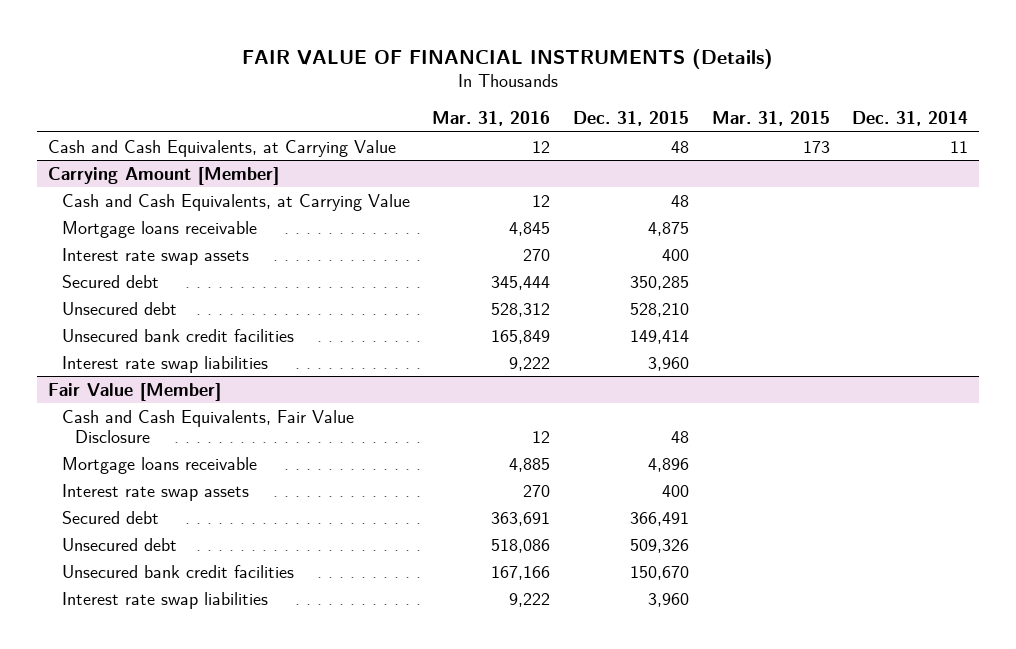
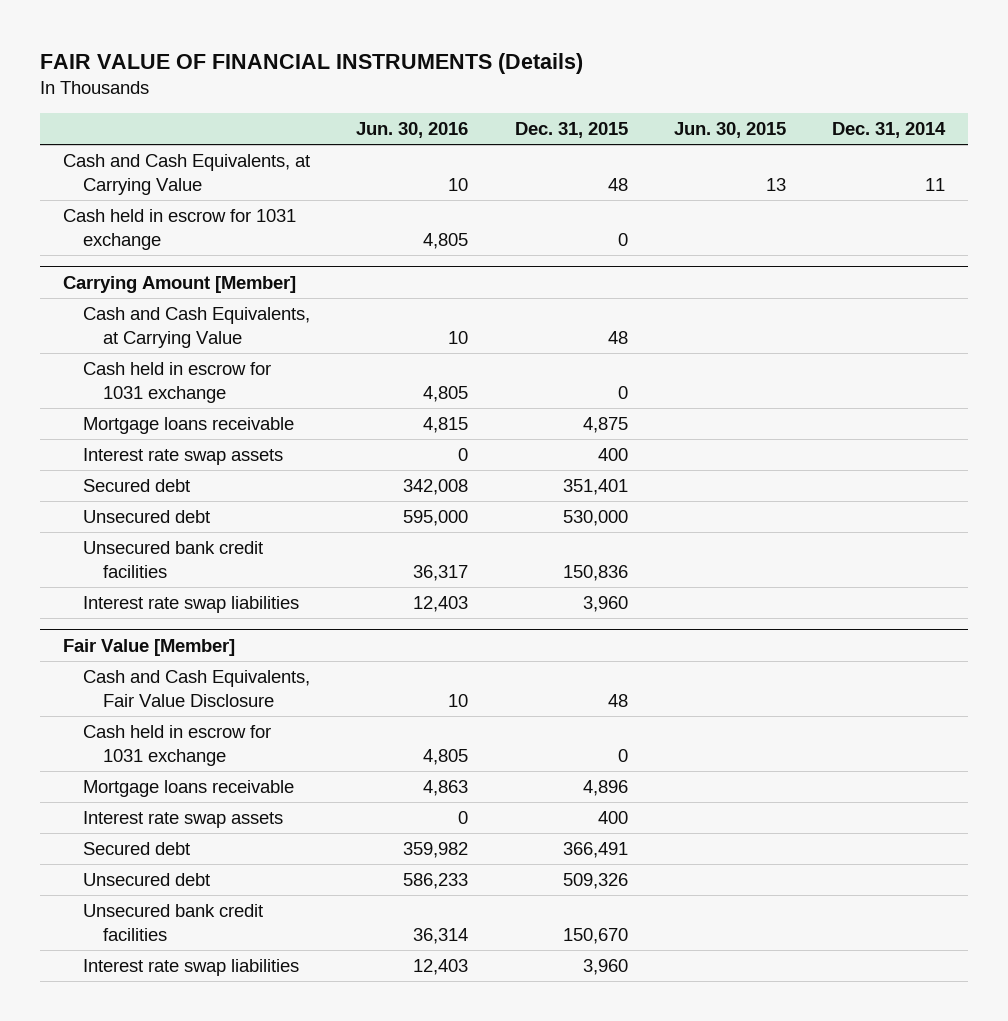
[432,111,551,127] Mar. 31, 2016 -> none
[711,111,830,127] Mar. 31, 2015 -> none
none -> [356,122,469,139] Jun. 30, 2016
none -> [673,122,786,139] Jun. 30, 2015
none -> [62,209,296,251] Cash held in escrow for 1031 exchange
none -> [82,362,271,404] Cash held in escrow for 1031 exchange
[629,275,689,290] 350,285 -> [562,479,628,496] 351,401
[629,302,689,317] 528,210 -> [562,510,628,527] 530,000
[629,329,689,344] 149,414 -> [562,565,628,582] 150,836
none -> [82,725,271,767] Cash held in escrow for 1031 exchange

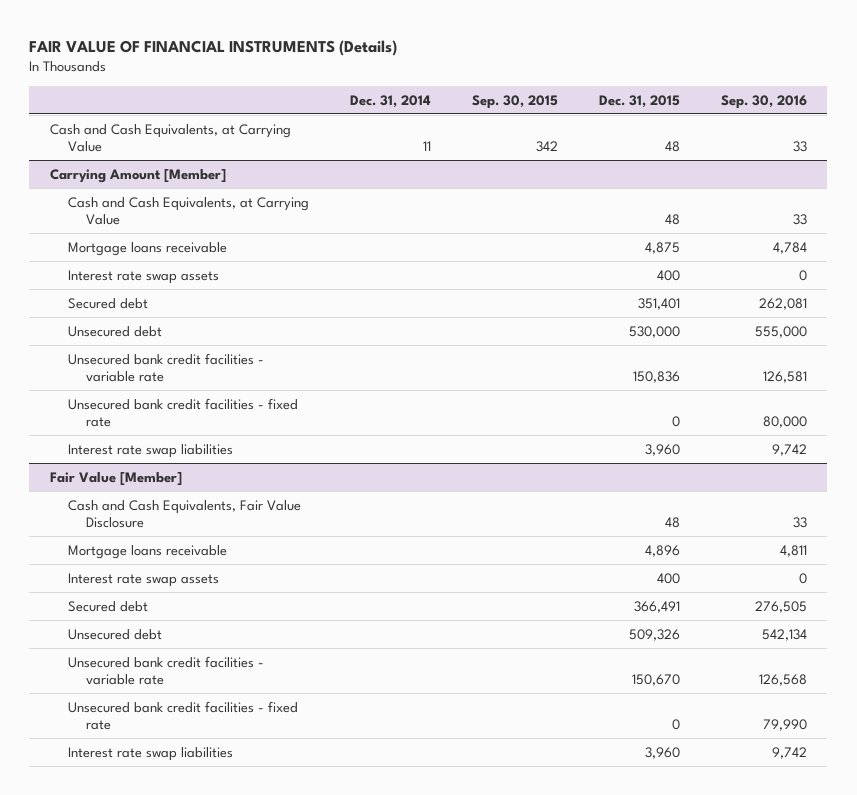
[356,122,469,139] Jun. 30, 2016 -> none
[673,122,786,139] Jun. 30, 2015 -> none
none -> [472,94,559,109] Sep. 30, 2015
none -> [720,94,807,109] Sep. 30, 2016
[62,209,296,251] Cash held in escrow for 1031 exchange -> none
[82,362,271,404] Cash held in escrow for 1031 exchange -> none
[82,541,263,579] Unsecured bank credit facilities -> [68,352,265,383] Unsecured bank credit facilities - variable rate
none -> [68,397,299,428] Unsecured bank credit facilities - fixed rate
[82,725,271,767] Cash held in escrow for 1031 exchange -> none
[82,904,263,942] Unsecured bank credit facilities -> [68,655,265,686] Unsecured bank credit facilities - variable rate
none -> [68,700,299,731] Unsecured bank credit facilities - fixed rate

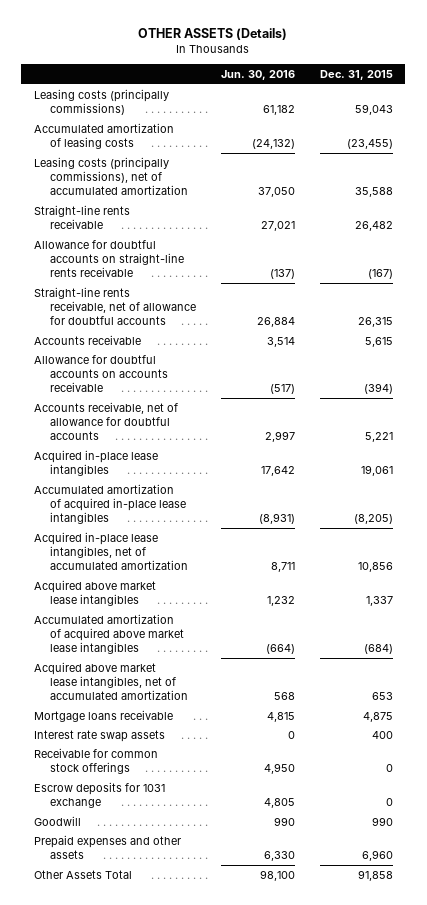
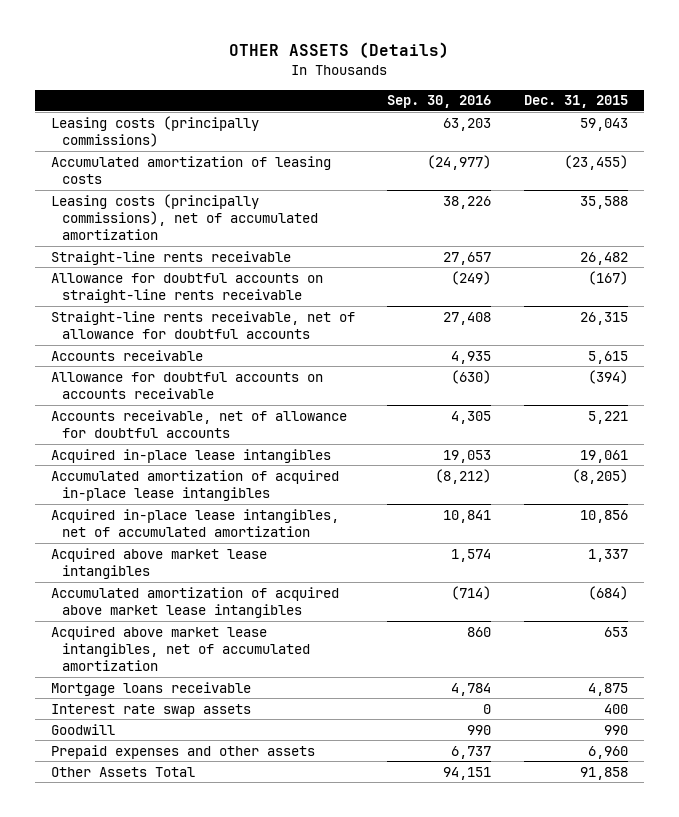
[220,69,295,80] Jun. 30, 2016 -> none
none -> [387,95,492,109] Sep. 30, 2016
[33,747,158,774] Receivable for common stock offerings -> none
[33,781,165,808] Escrow deposits for 1031 exchange -> none

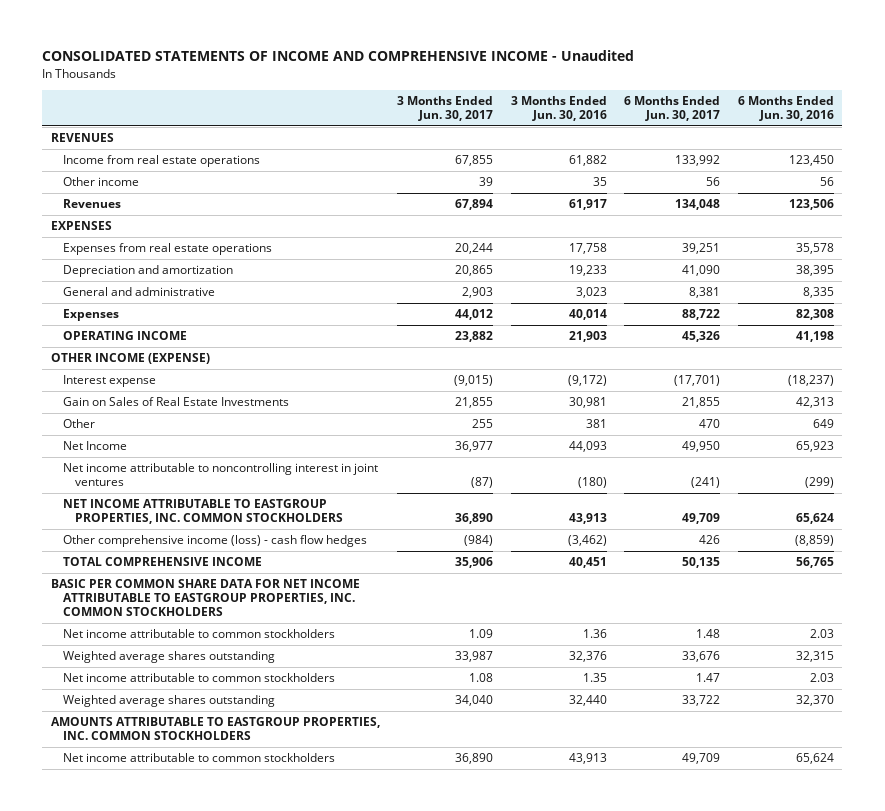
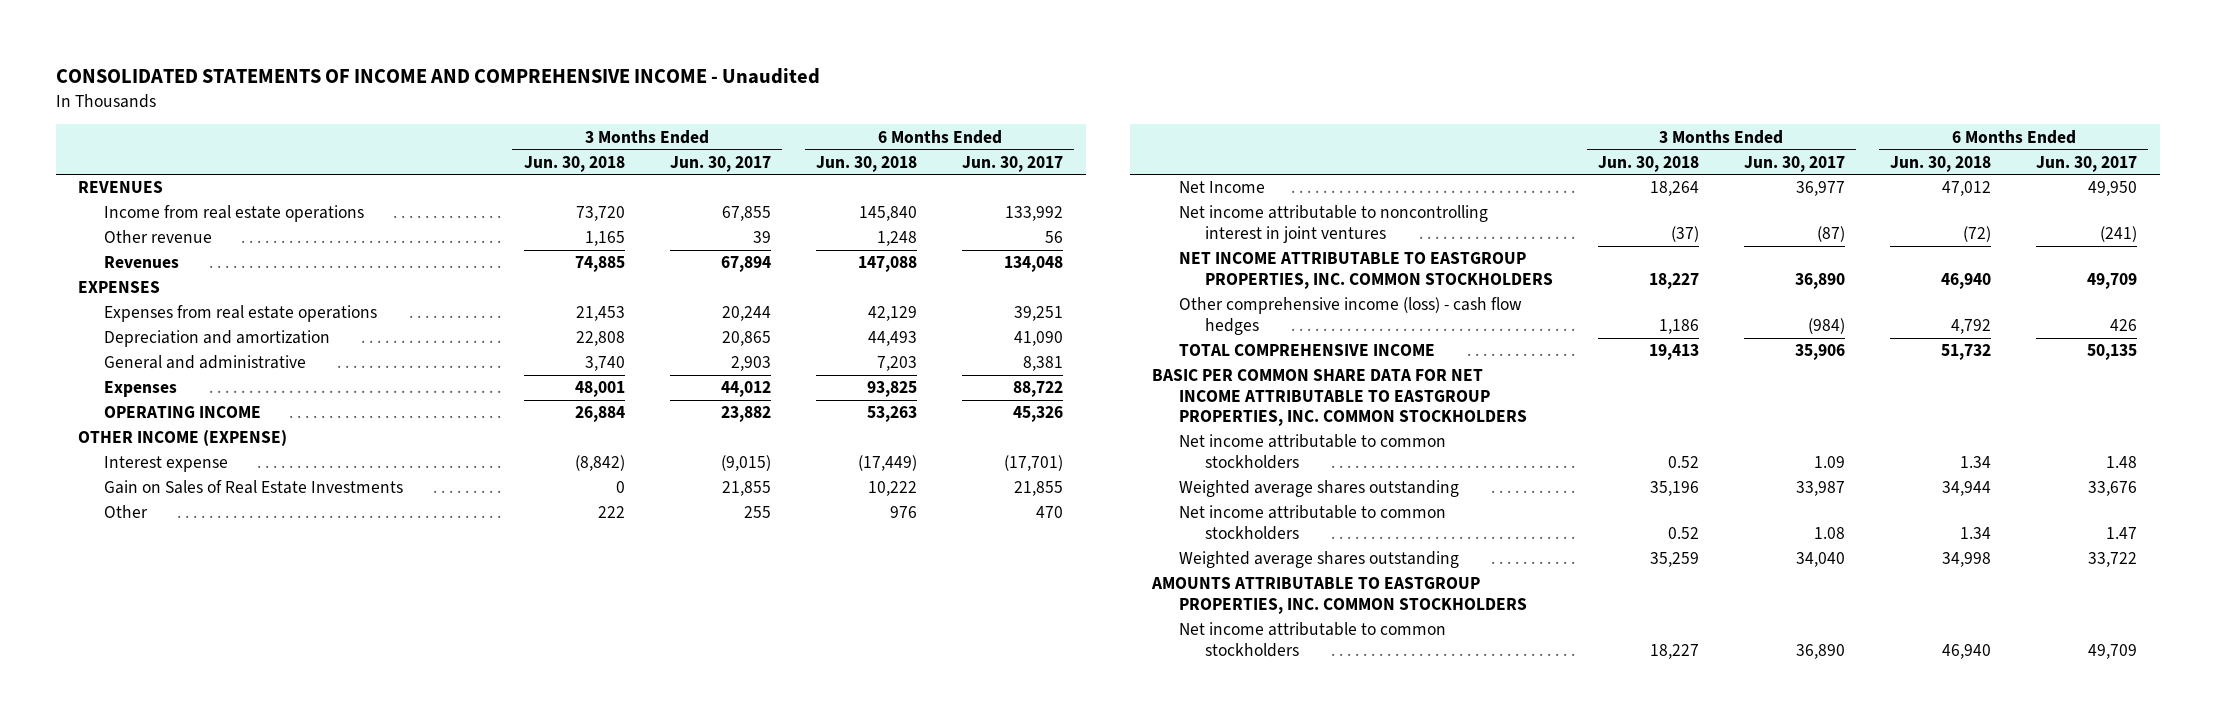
[510,95,607,122] 3 Months Ended Jun. 30, 2016 -> none
[737,95,834,122] 6 Months Ended Jun. 30, 2016 -> none
none -> [523,155,625,172] Jun. 30, 2018
none -> [816,155,918,172] Jun. 30, 2018
[63,177,140,187] Other income -> [104,230,213,244] Other revenue

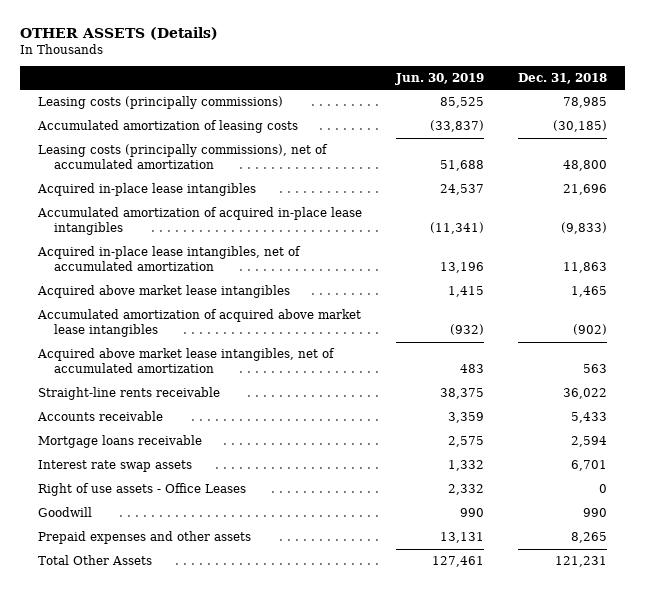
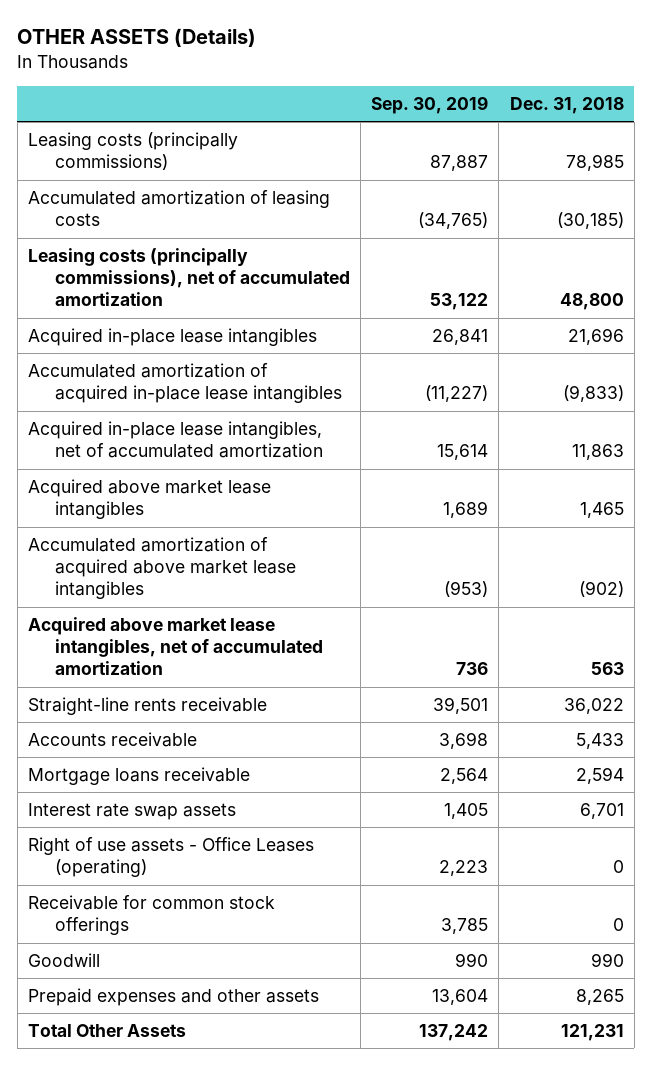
[395,72,485,85] Jun. 30, 2019 -> none
none -> [371,95,489,114] Sep. 30, 2019
[37,483,246,497] Right of use assets - Office Leases -> [27,837,314,878] Right of use assets - Office Leases (operating)
none -> [27,895,275,936] Receivable for common stock offerings

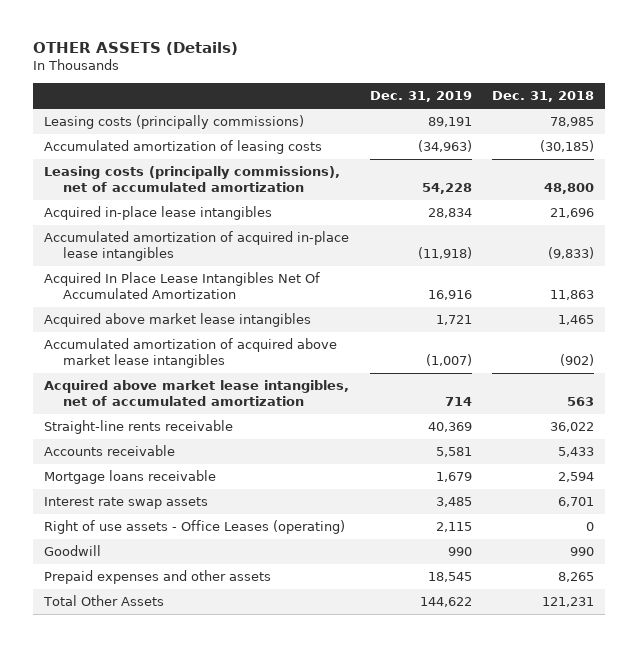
[371,95,489,114] Sep. 30, 2019 -> none
none -> [369,90,472,102] Dec. 31, 2019
[27,421,323,459] Acquired in-place lease intangibles, net of accumulated amortization -> [43,272,320,300] Acquired In Place Lease Intangibles Net Of Accumulated Amortization
[27,895,275,936] Receivable for common stock offerings -> none

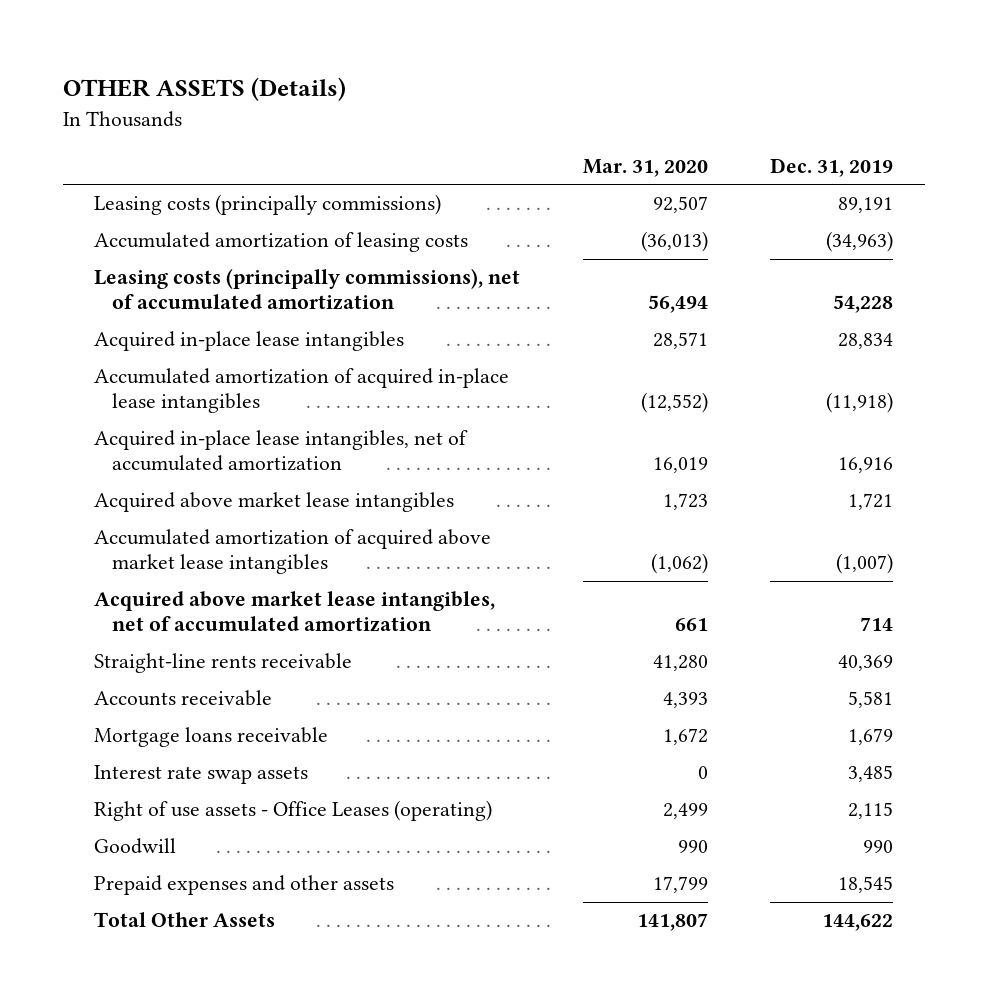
[492,90,595,102] Dec. 31, 2018 -> none
none -> [582,158,708,177] Mar. 31, 2020
[43,272,320,300] Acquired In Place Lease Intangibles Net Of Accumulated Amortization -> [93,430,468,472] Acquired in-place lease intangibles, net of accumulated amortization

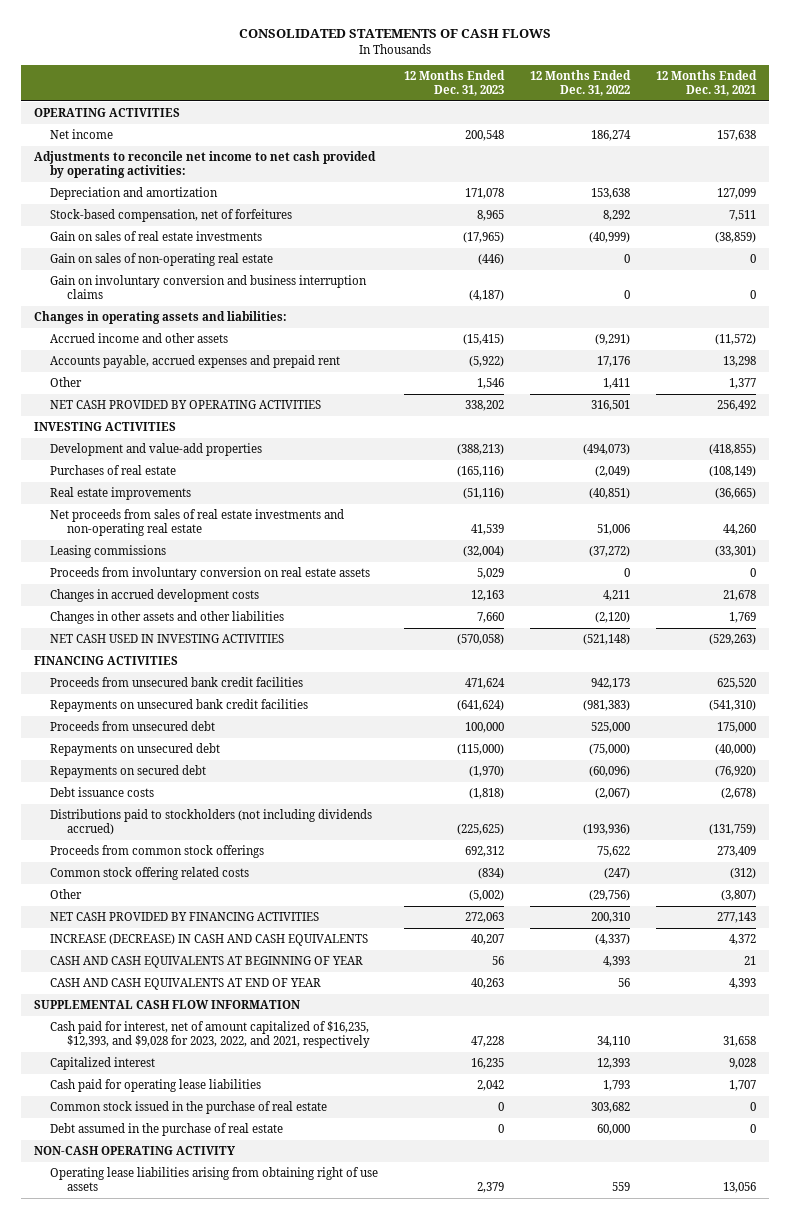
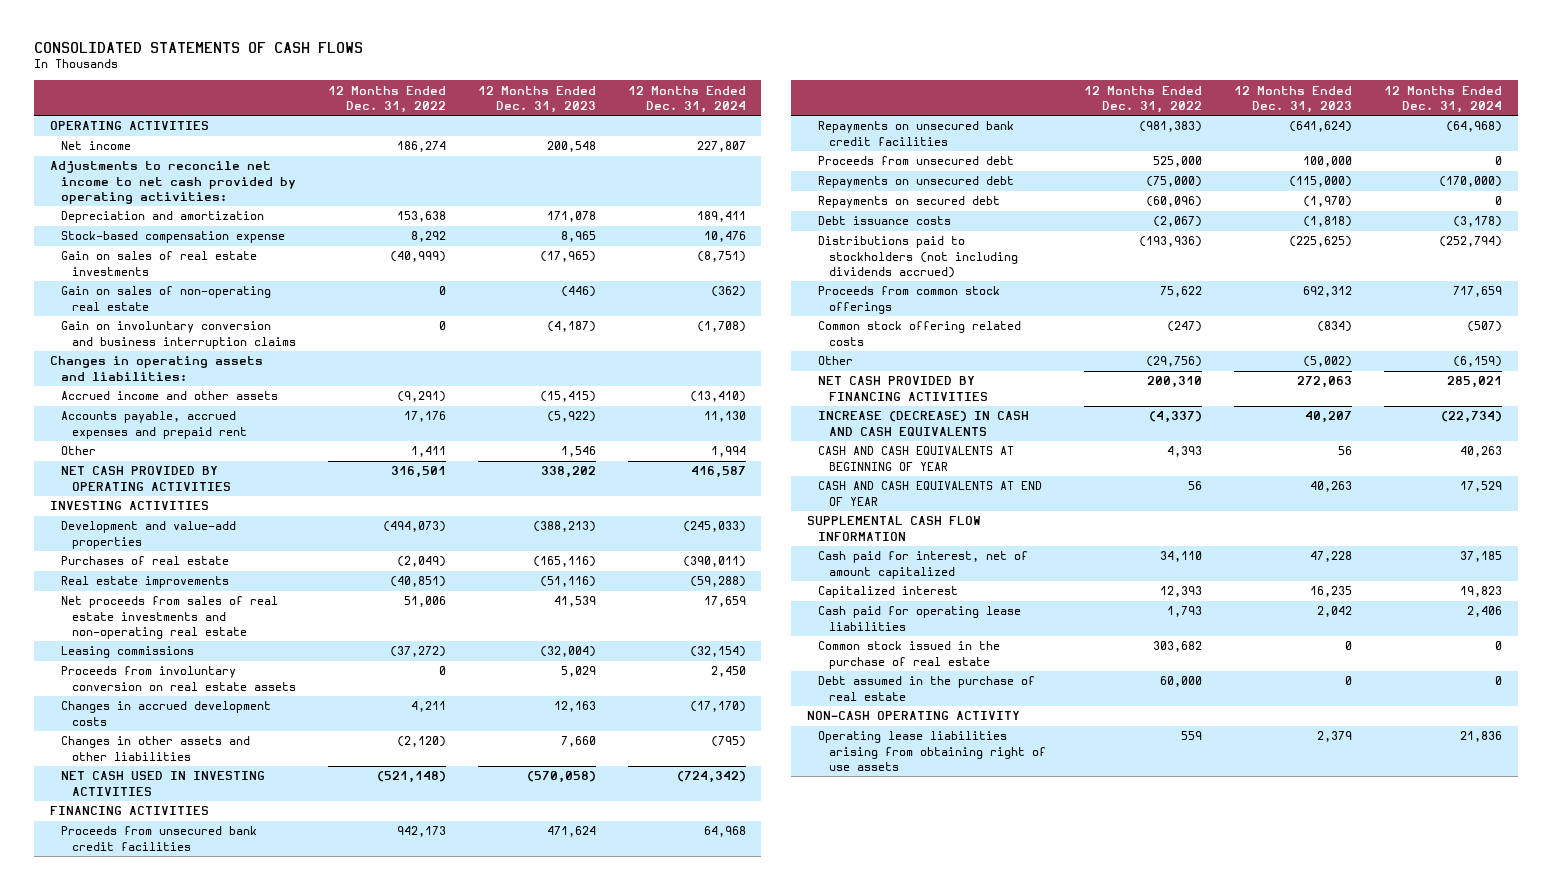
[656,69,758,96] 12 Months Ended Dec. 31, 2021 -> none
none -> [627,85,746,113] 12 Months Ended Dec. 31, 2024
[50,208,293,222] Stock-based compensation, net of forfeitures -> [61,231,286,244] Stock-based compensation expense
[50,1020,371,1048] Cash paid for interest, net of amount capitalized of $16,235, $12,393, and $9,028 for 2023, 2022, and 2021, respectively -> [817,551,1028,579] Cash paid for interest, net of amount capitalized

